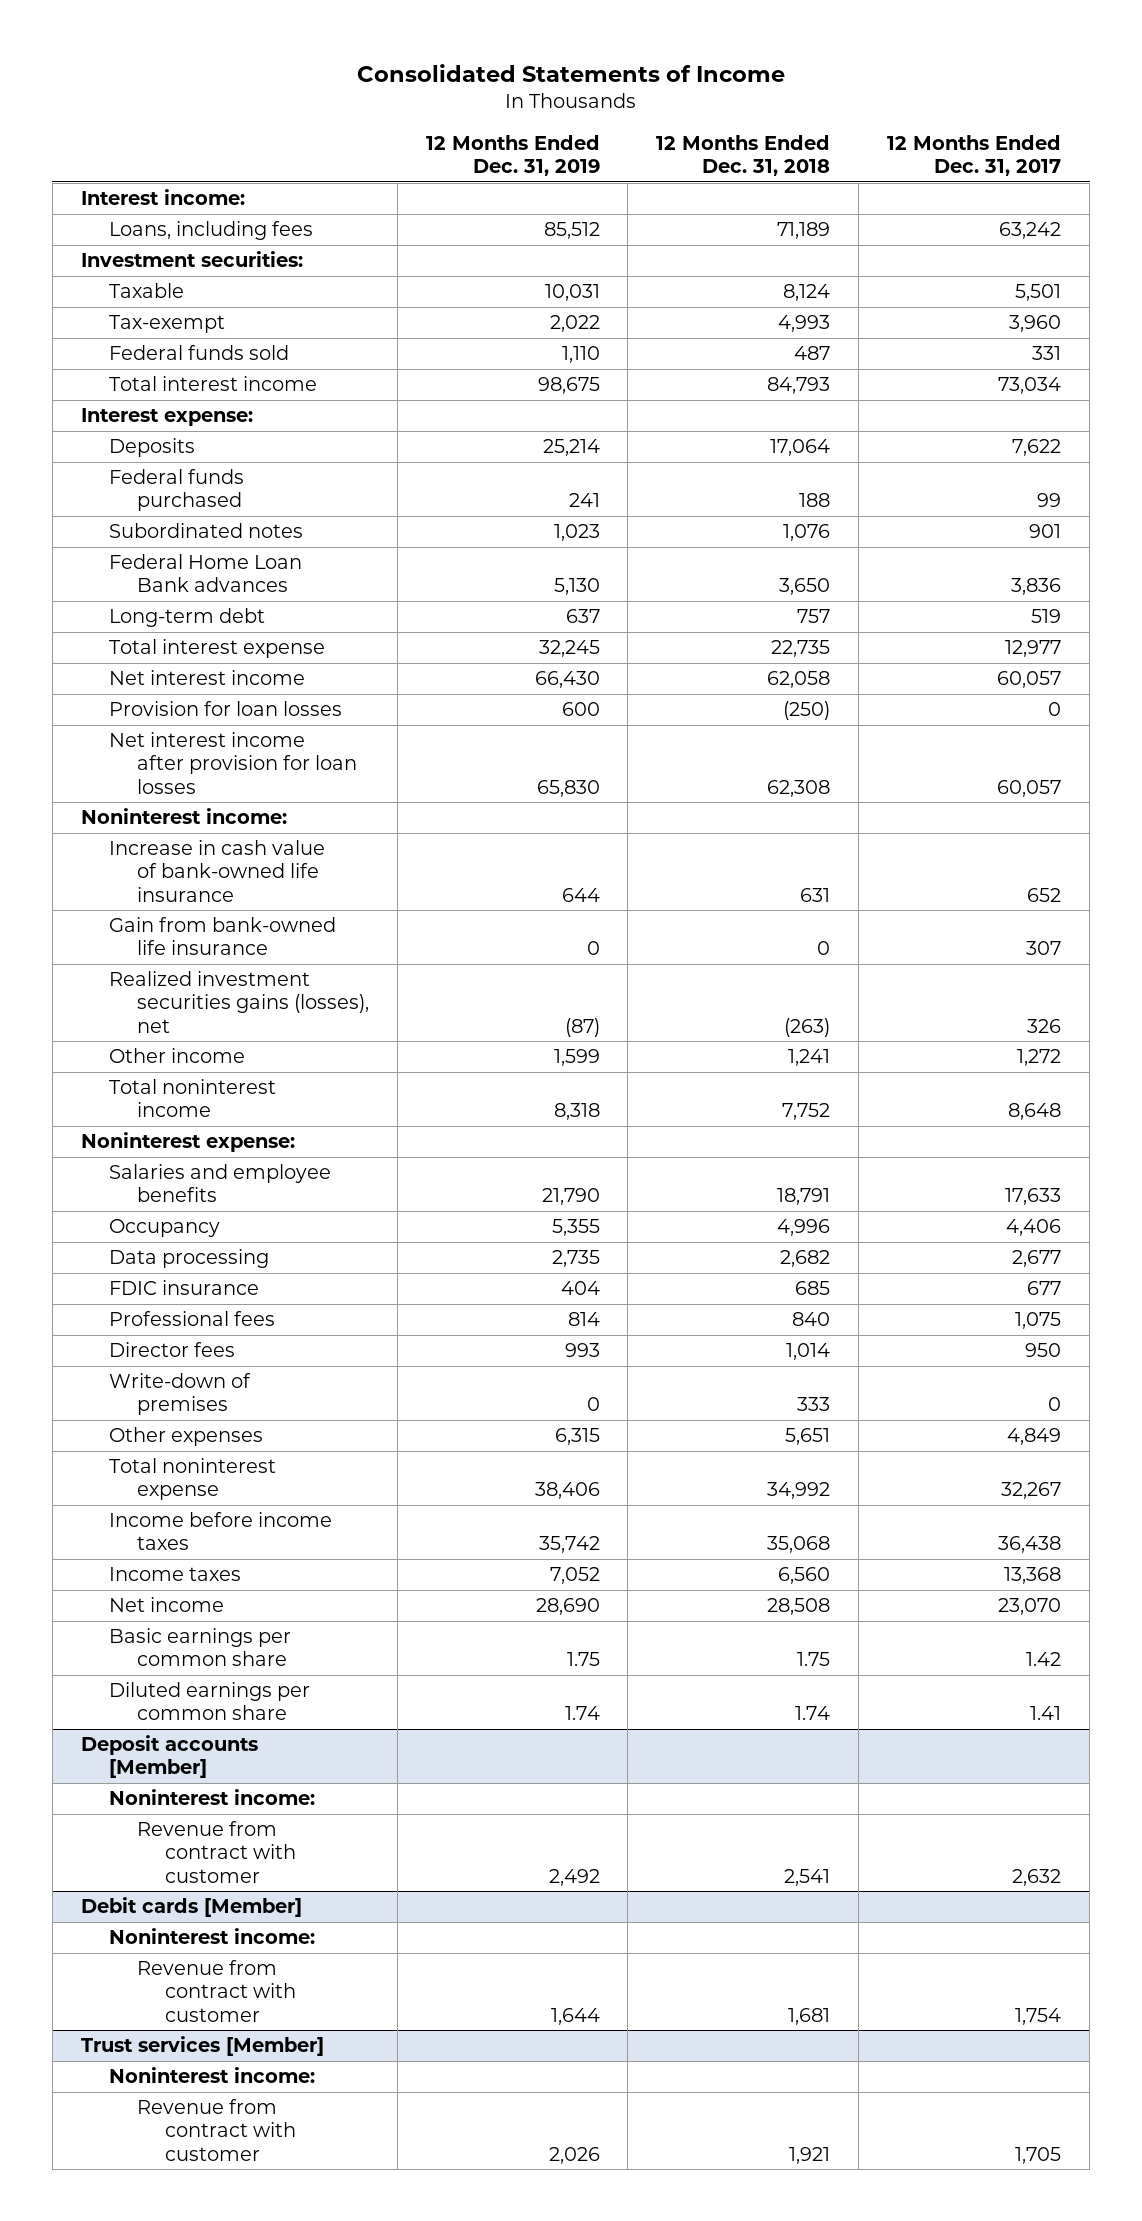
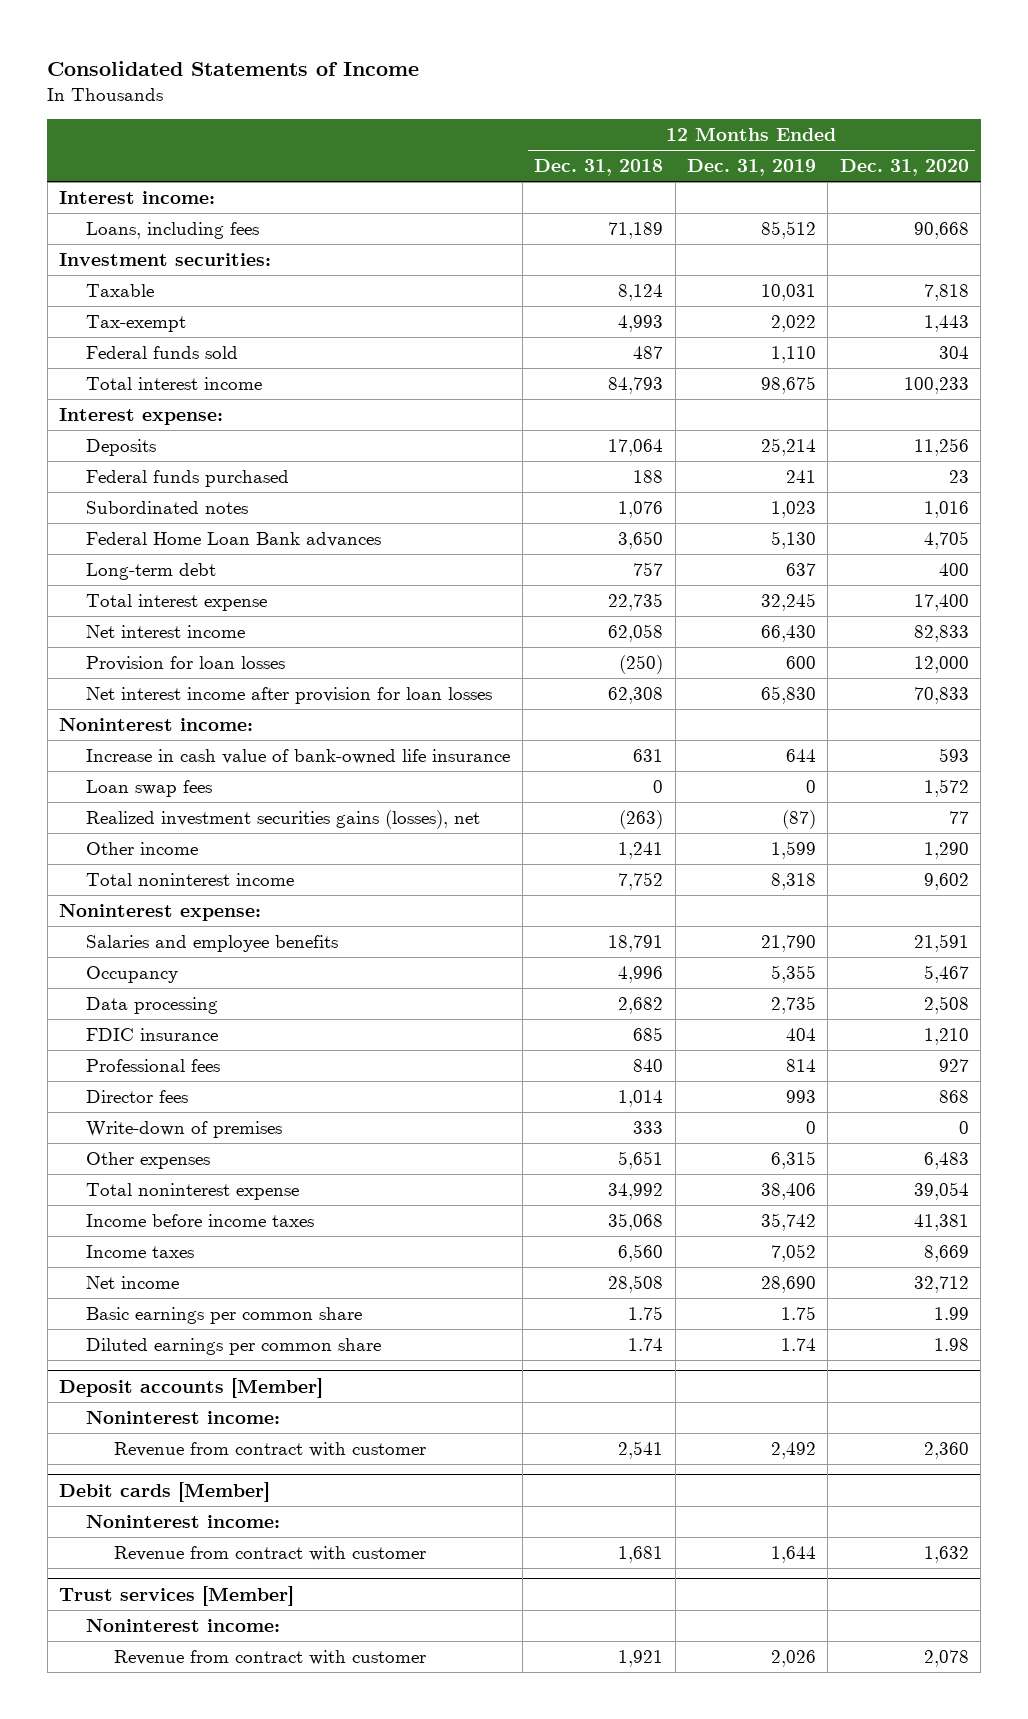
[887,134,1062,177] 12 Months Ended Dec. 31, 2017 -> none
none -> [839,158,969,176] Dec. 31, 2020
[108,917,336,956] Gain from bank-owned life insurance -> none
none -> [86,779,213,797] Loan swap fees

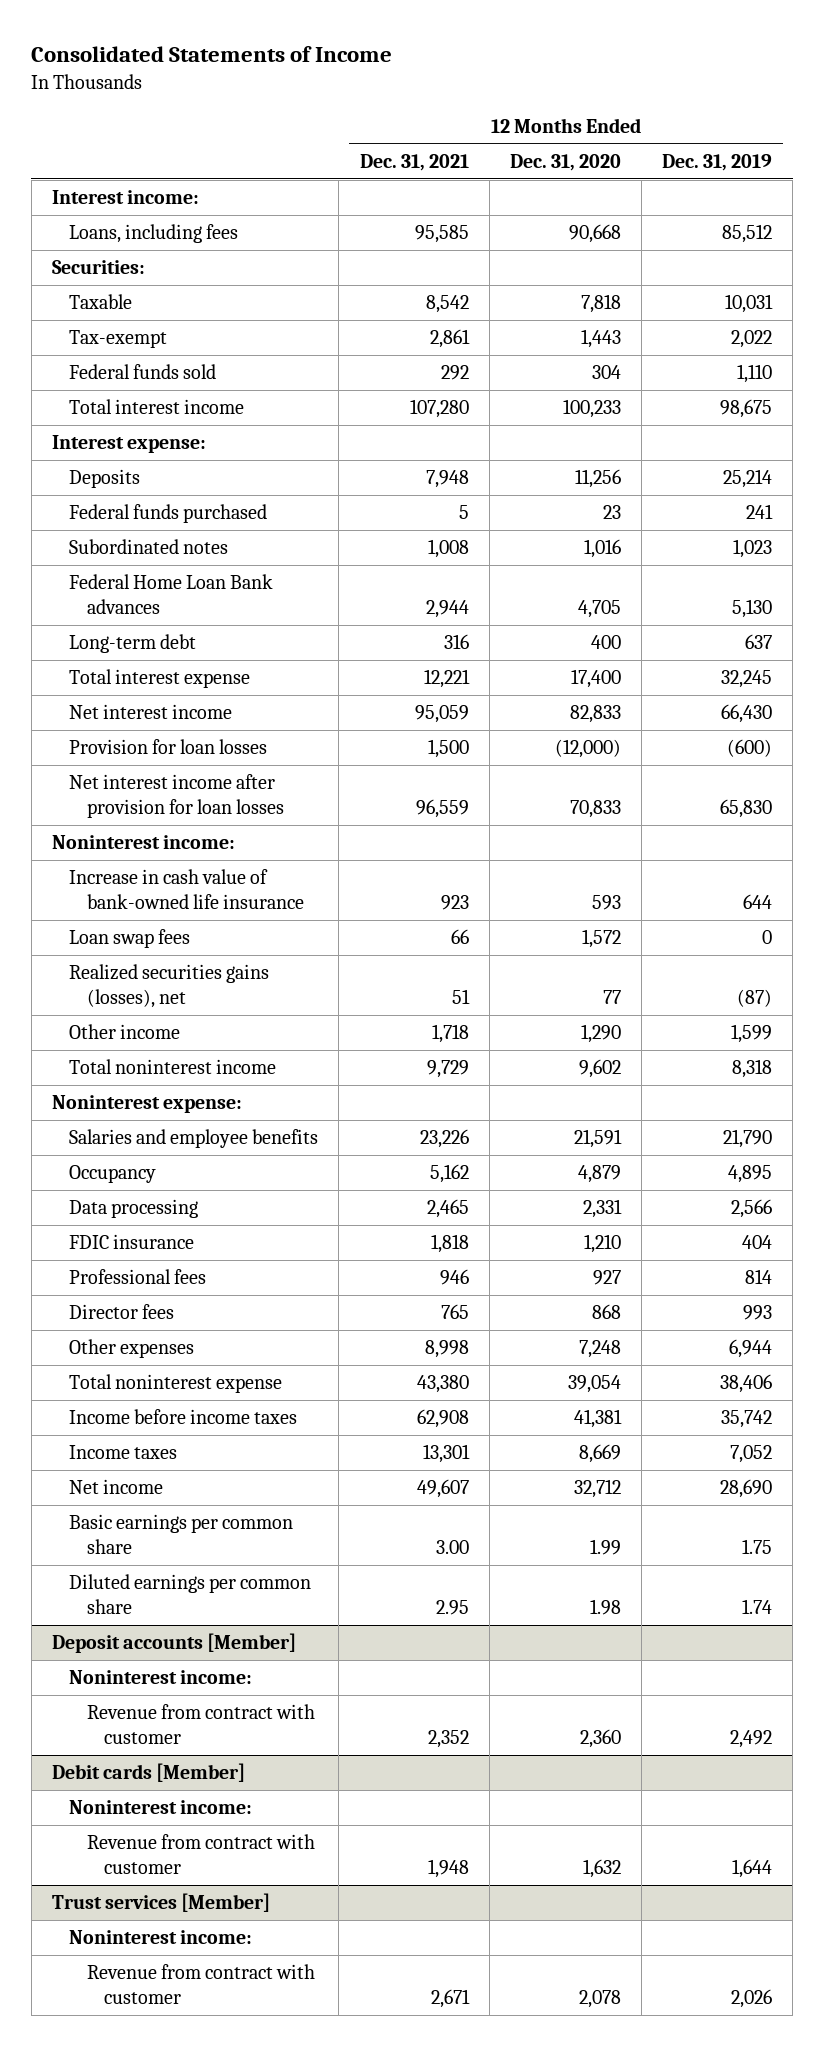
[534,158,664,176] Dec. 31, 2018 -> none
none -> [359,154,469,172] Dec. 31, 2021
[59,252,272,266] Investment securities: -> [51,260,145,275] Securities:
[785,655,816,669] 600 -> [727,739,773,758] (600)
[913,655,969,673] 12,000 -> [554,739,621,759] (12,000)
[86,809,481,829] Realized investment securities gains (losses), net -> [69,964,270,1008] Realized securities gains (losses), net
[770,964,816,983] 5,355 -> [728,1165,773,1184] 4,895
[923,964,969,983] 5,467 -> [577,1165,621,1184] 4,879
[770,995,816,1014] 2,735 -> [731,1199,773,1219] 2,566
[923,995,969,1014] 2,508 -> [582,1199,622,1219] 2,331
[86,1120,283,1138] Write-down of premises -> none
[770,1150,816,1169] 6,315 -> [729,1339,773,1359] 6,944
[923,1151,969,1169] 6,483 -> [578,1340,621,1359] 7,248

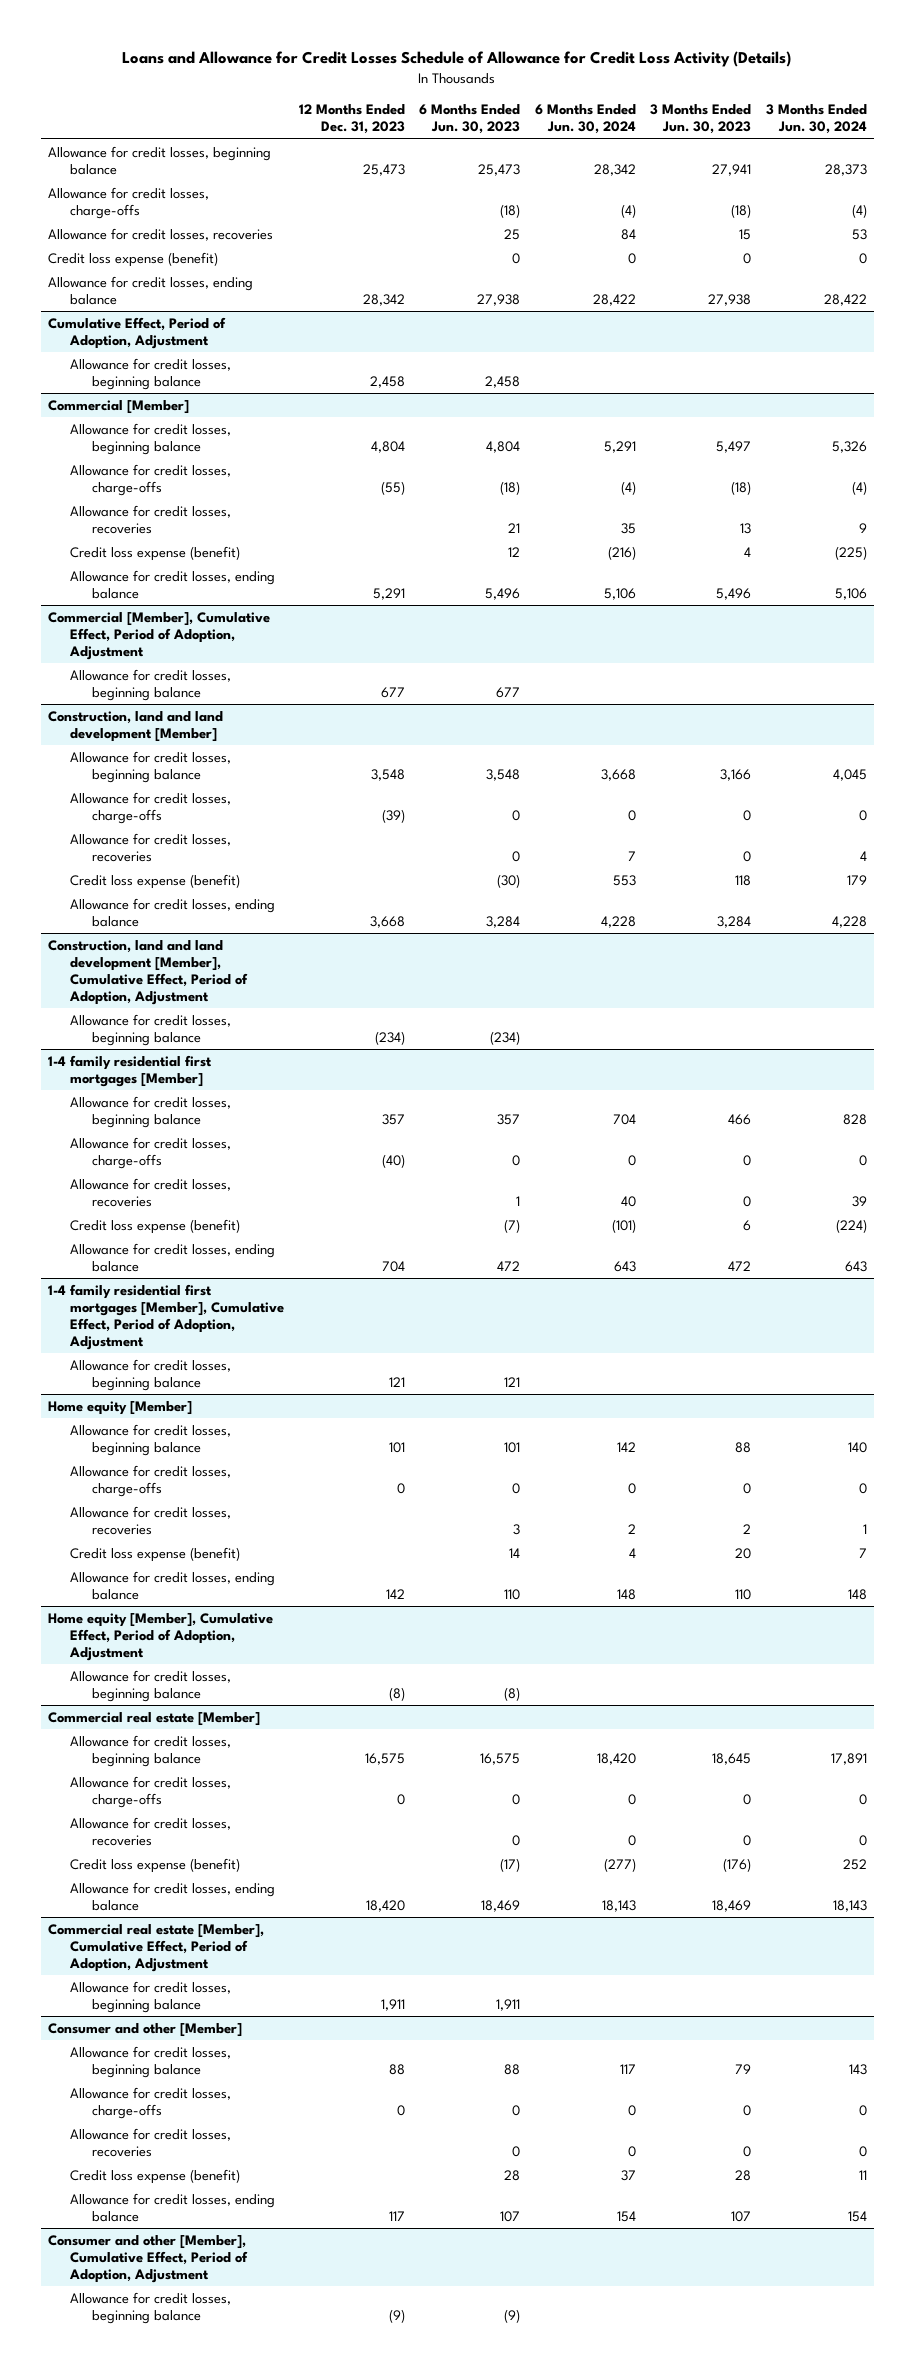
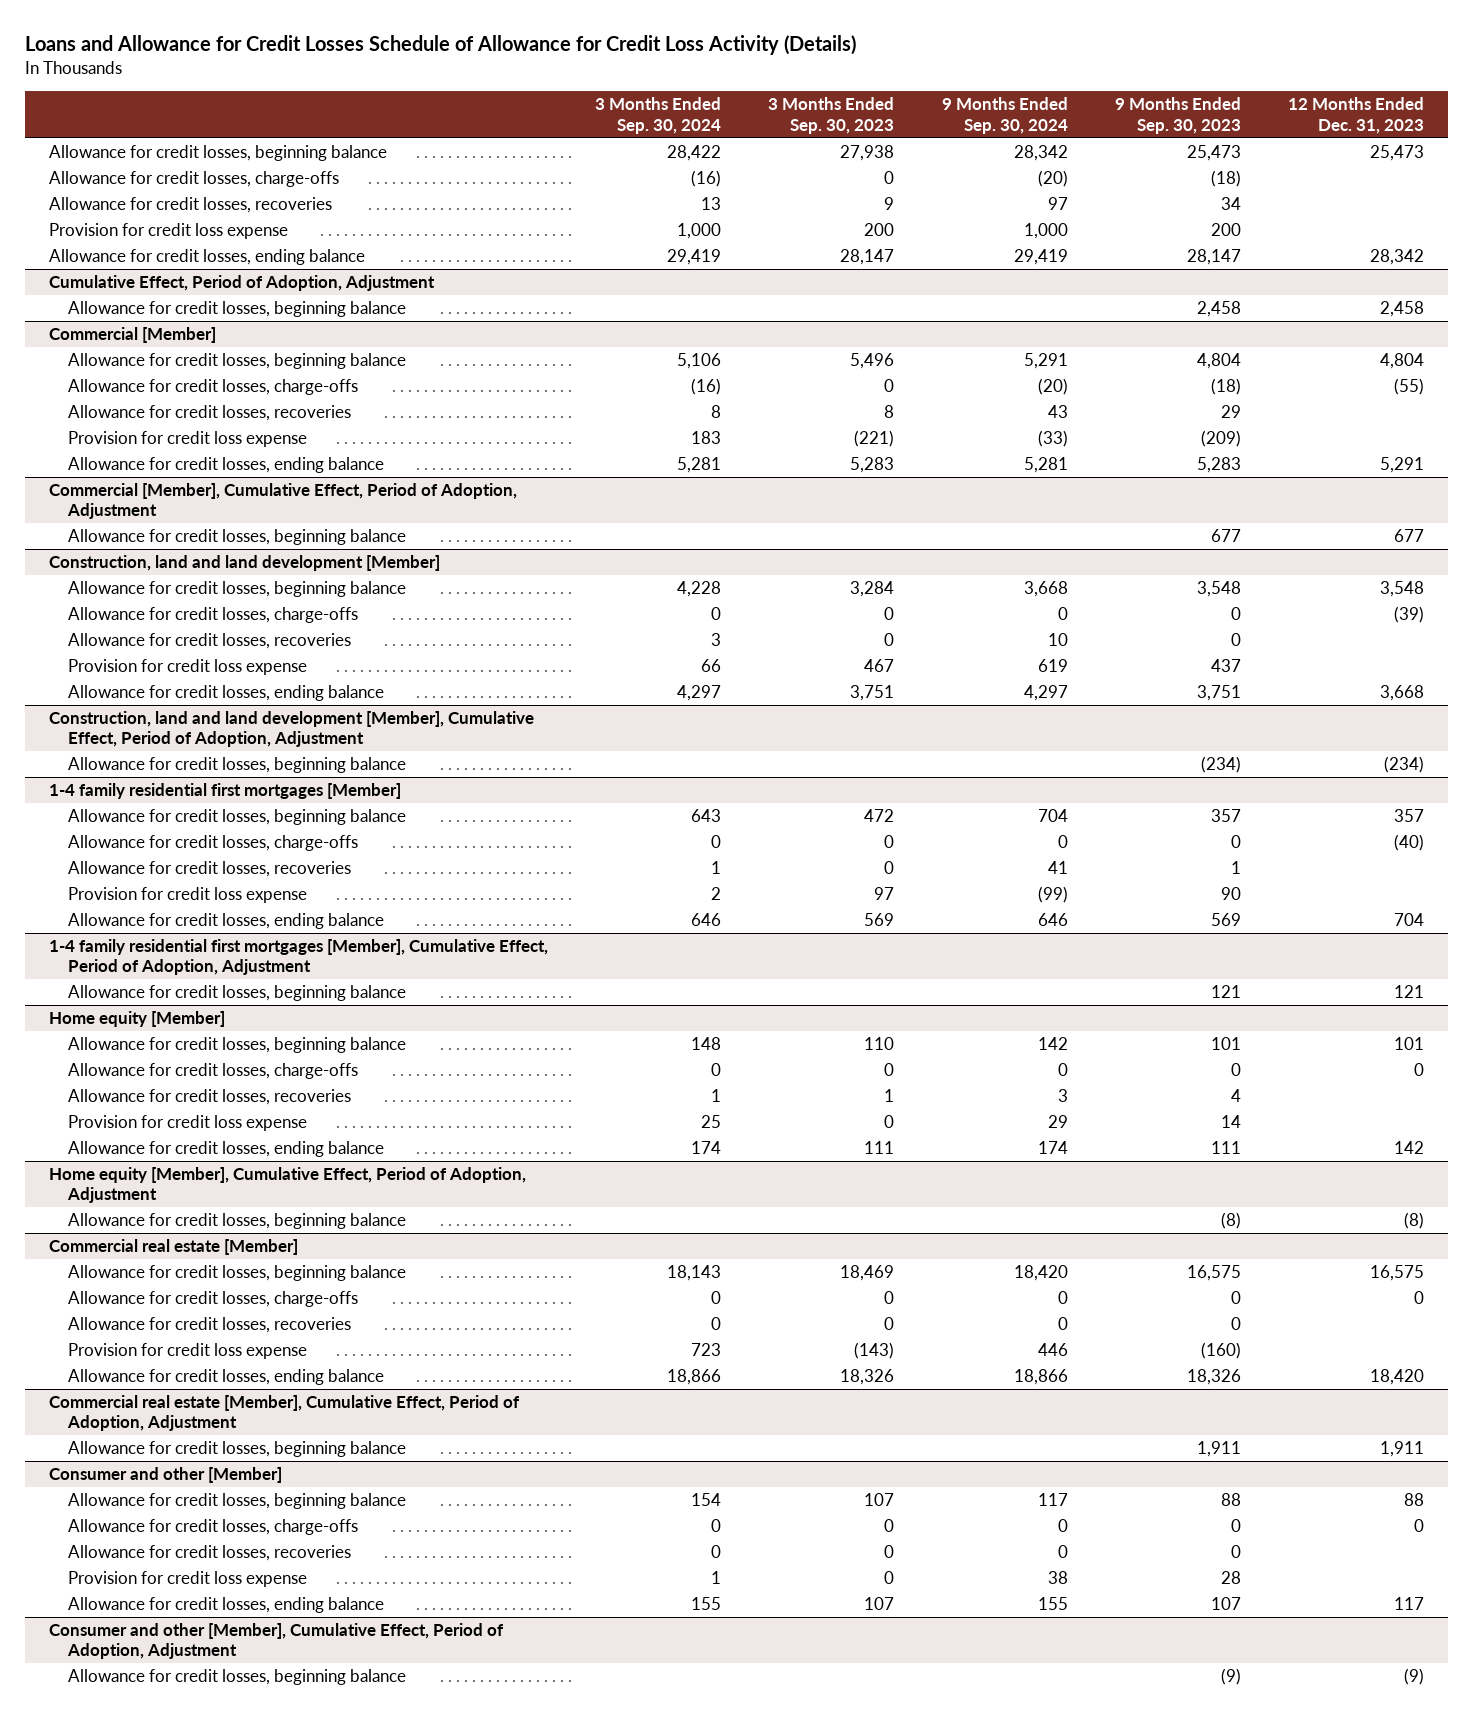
[419,104,521,135] 6 Months Ended Jun. 30, 2023 -> none
[534,104,636,135] 6 Months Ended Jun. 30, 2024 -> none
[650,104,752,135] 3 Months Ended Jun. 30, 2023 -> none
[765,104,867,135] 3 Months Ended Jun. 30, 2024 -> none
none -> [595,97,722,134] 3 Months Ended Sep. 30, 2024
none -> [768,97,895,134] 3 Months Ended Sep. 30, 2023
none -> [941,97,1068,134] 9 Months Ended Sep. 30, 2024
none -> [1115,97,1242,134] 9 Months Ended Sep. 30, 2023
[48,251,219,267] Credit loss expense (benefit) -> [48,223,288,240] Provision for credit loss expense
[69,545,240,561] Credit loss expense (benefit) -> [68,431,308,448] Provision for credit loss expense
[69,873,240,889] Credit loss expense (benefit) -> [68,659,308,676] Provision for credit loss expense
[69,1218,240,1234] Credit loss expense (benefit) -> [68,887,308,904] Provision for credit loss expense
[69,1546,240,1562] Credit loss expense (benefit) -> [68,1115,308,1132] Provision for credit loss expense
[69,1857,240,1873] Credit loss expense (benefit) -> [68,1343,308,1360] Provision for credit loss expense
[69,2168,240,2184] Credit loss expense (benefit) -> [68,1571,308,1588] Provision for credit loss expense

